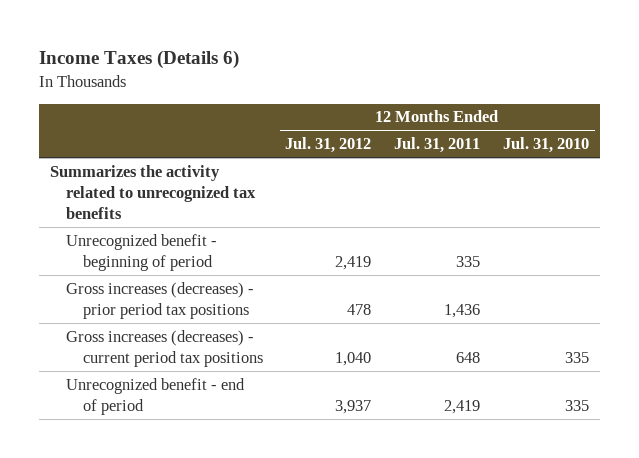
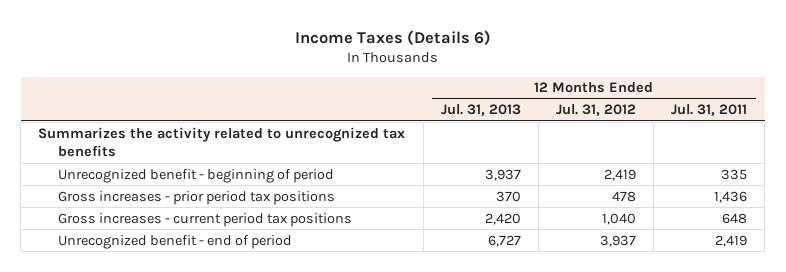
[502,137,589,154] Jul. 31, 2010 -> none
none -> [440,104,521,117] Jul. 31, 2013
[66,281,255,319] Gross increases (decreases) - prior period tax positions -> [58,190,336,205] Gross increases - prior period tax positions
[66,329,263,367] Gross increases (decreases) - current period tax positions -> [58,212,353,227] Gross increases - current period tax positions

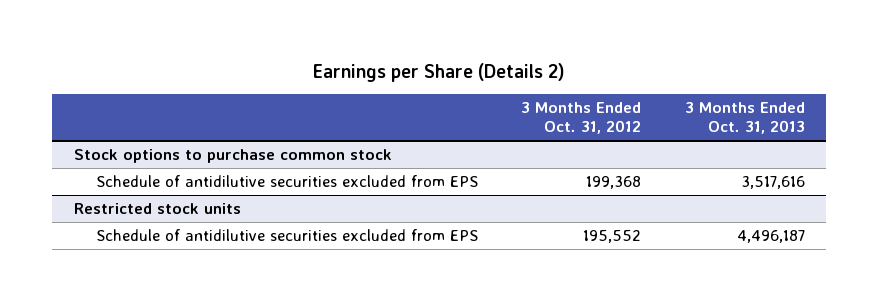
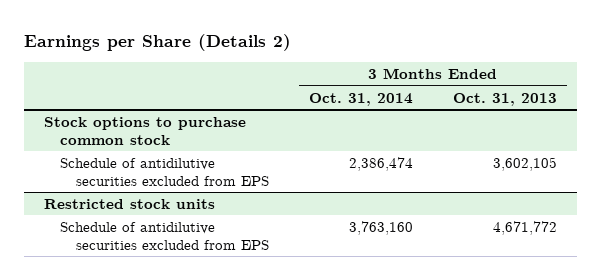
[521,101,642,135] 3 Months Ended Oct. 31, 2012 -> none
none -> [309,92,414,106] Oct. 31, 2014
[740,175,805,189] 3,517,616 -> [493,156,558,171] 3,602,105
[736,229,805,243] 4,496,187 -> [493,220,558,235] 4,671,772

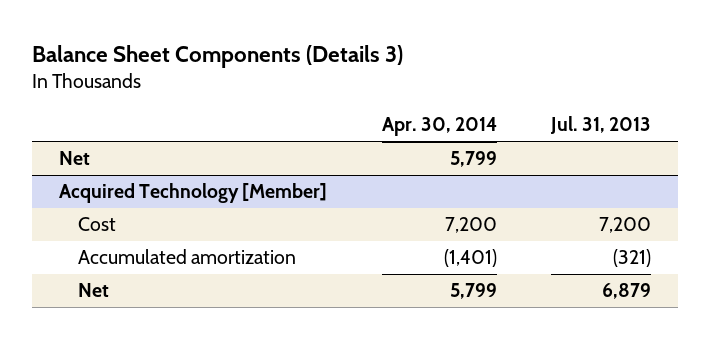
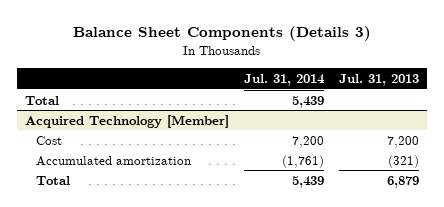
[381,117,497,137] Apr. 30, 2014 -> none
none -> [243,74,325,87] Jul. 31, 2014
[59,151,91,166] Net -> [24,95,59,105] Total
[77,283,109,298] Net -> [35,175,70,185] Total

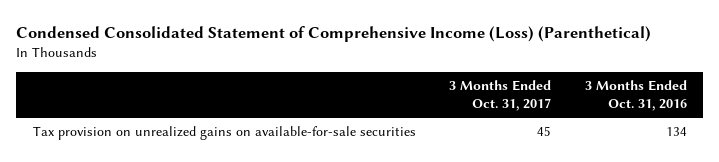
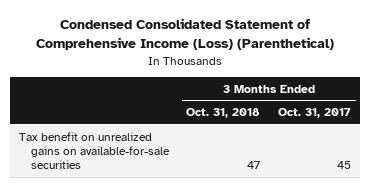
[584,79,687,112] 3 Months Ended Oct. 31, 2016 -> none
none -> [186,108,261,119] Oct. 31, 2018
[32,126,416,141] Tax provision on unrealized gains on available-for-sale securities -> [19,131,170,170] Tax benefit on unrealized gains on available-for-sale securities

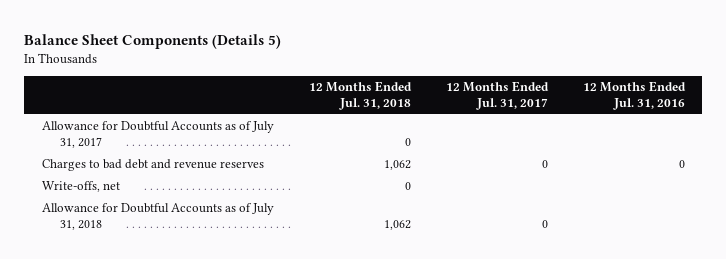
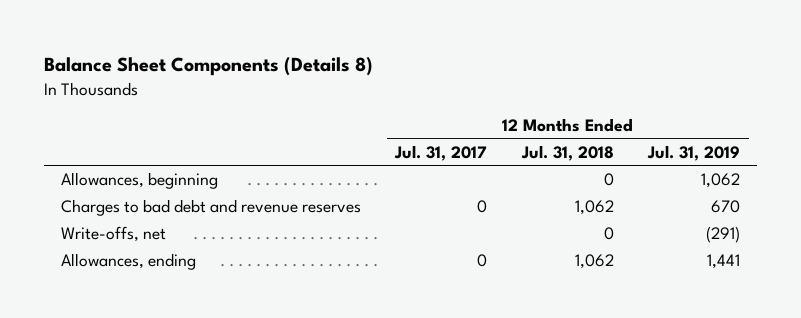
[24,33,282,49] Balance Sheet Components (Details 5) -> [43,56,373,76] Balance Sheet Components (Details 8)
[582,81,686,110] 12 Months Ended Jul. 31, 2016 -> none
none -> [647,144,741,161] Jul. 31, 2019
[41,121,274,149] Allowance for Doubtful Accounts as of July 31, 2017 -> [60,172,218,190] Allowances, beginning
[41,203,274,231] Allowance for Doubtful Accounts as of July 31, 2018 -> [60,253,196,271] Allowances, ending

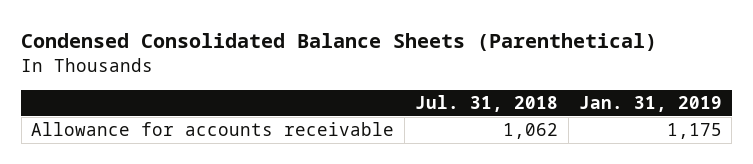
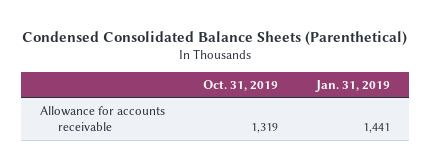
[415,94,559,112] Jul. 31, 2018 -> none
none -> [203,79,279,91] Oct. 31, 2019
[666,123,722,140] 1,175 -> [362,123,390,134] 1,441

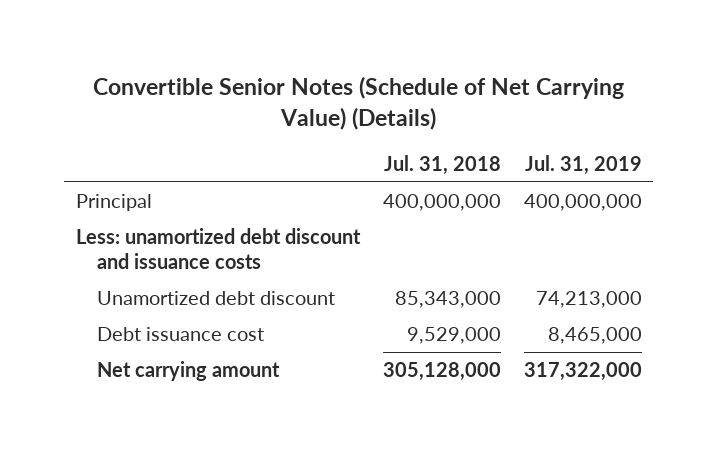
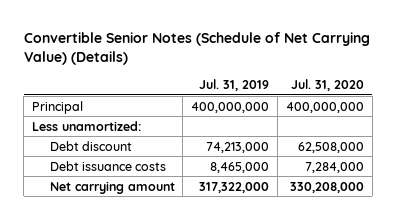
[383,154,501,175] Jul. 31, 2018 -> none
none -> [290,78,364,91] Jul. 31, 2020
[75,228,361,269] Less: unamortized debt discount and issuance costs -> [32,120,142,131] Less unamortized:
[97,291,336,306] Unamortized debt discount -> [49,140,132,151] Debt discount
[97,327,265,342] Debt issuance cost -> [49,160,166,171] Debt issuance costs

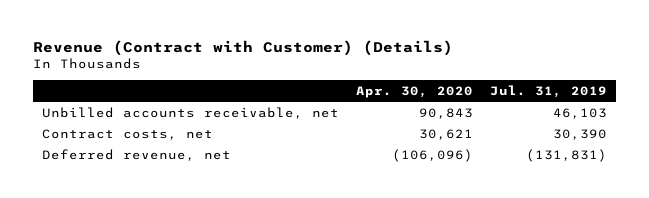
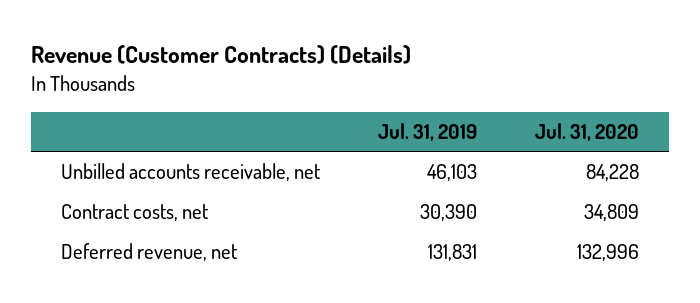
[32,39,453,56] Revenue (Contract with Customer) (Details) -> [31,45,412,65] Revenue (Customer Contracts) (Details)
[355,85,473,98] Apr. 30, 2020 -> none
none -> [535,122,640,141] Jul. 31, 2020
[526,148,608,162] (131,831) -> [428,244,478,262] 131,831

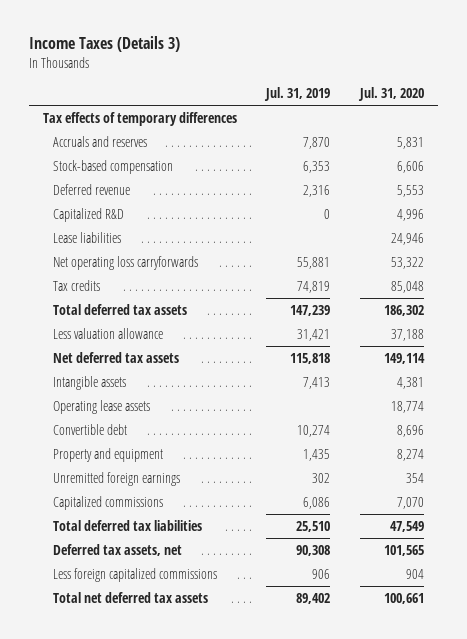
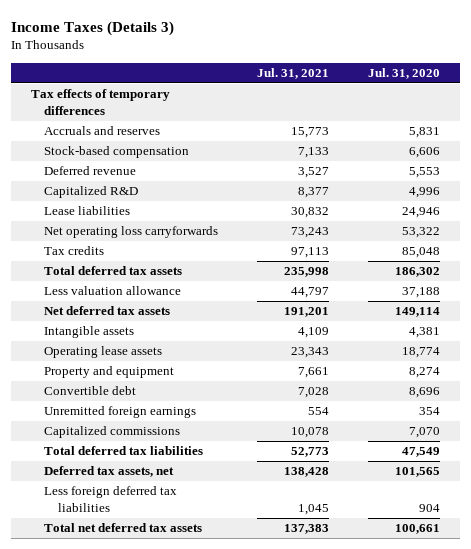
[264,86,331,101] Jul. 31, 2019 -> none
none -> [257,68,330,80] Jul. 31, 2021
[52,423,127,435] Convertible debt -> [44,386,137,396] Convertible debt
[52,567,217,582] Less foreign capitalized commissions -> [44,486,178,513] Less foreign deferred tax liabilities

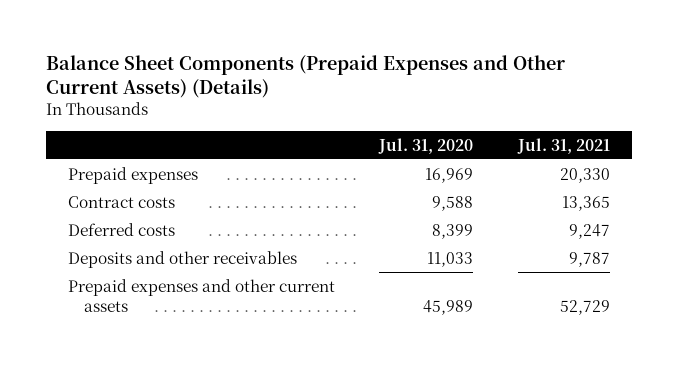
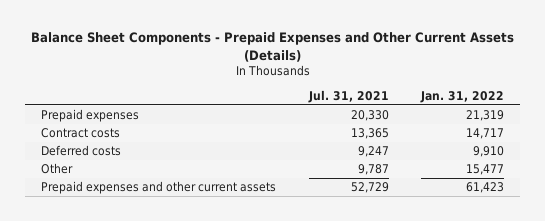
[46,55,566,99] Balance Sheet Components (Prepaid Expenses and Other Current Assets) (Details) -> [30,32,514,63] Balance Sheet Components - Prepaid Expenses and Other Current Assets (Details)
[378,137,474,154] Jul. 31, 2020 -> none
none -> [420,91,505,104] Jan. 31, 2022
[68,250,298,268] Deposits and other receivables -> [40,163,73,175] Other

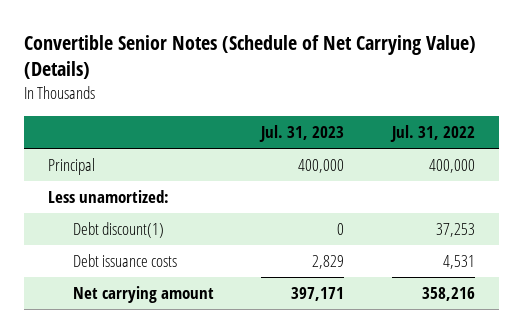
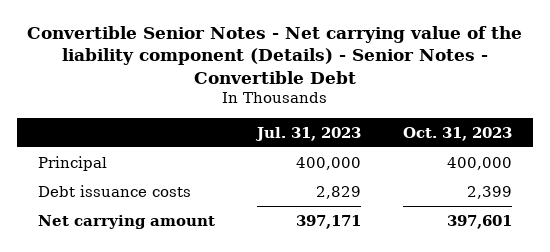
[24,35,477,80] Convertible Senior Notes (Schedule of Net Carrying Value) (Details) -> [26,26,522,84] Convertible Senior Notes - Net carrying value of the liability component (Details) - Senior Notes - Convertible Debt
[389,125,475,143] Jul. 31, 2022 -> none
none -> [403,126,513,141] Oct. 31, 2023
[48,190,170,204] Less unamortized: -> none
[73,222,165,239] Debt discount(1) -> none

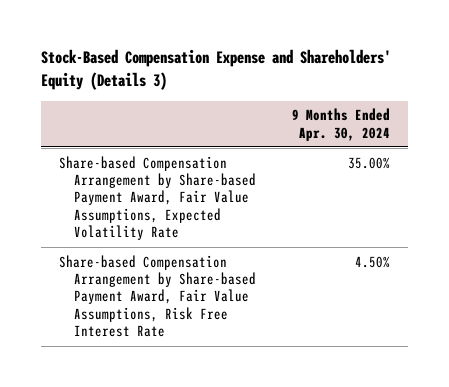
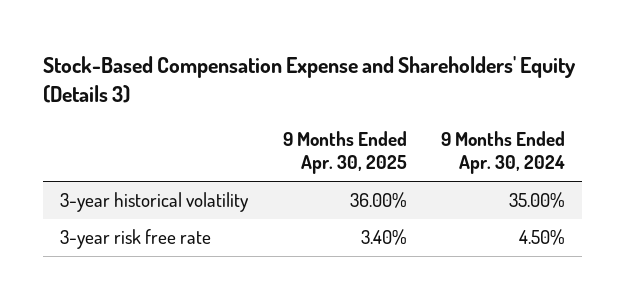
none -> [282,130,407,175] 9 Months Ended Apr. 30, 2025
[58,155,257,241] Share-based Compensation Arrangement by Share-based Payment Award, Fair Value Assumptions, Expected Volatility Rate -> [60,192,250,213] 3-year historical volatility
[58,254,257,338] Share-based Compensation Arrangement by Share-based Payment Award, Fair Value Assumptions, Risk Free Interest Rate -> [60,229,212,250] 3-year risk free rate

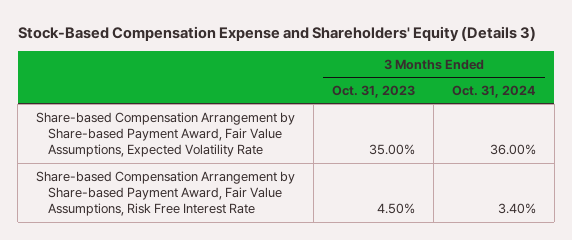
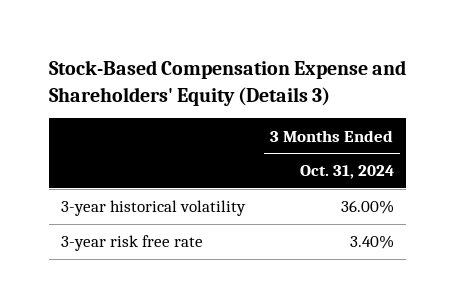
[331,84,415,98] Oct. 31, 2023 -> none
[36,111,296,158] Share-based Compensation Arrangement by Share-based Payment Award, Fair Value Assumptions, Expected Volatility Rate -> [61,200,247,217] 3-year historical volatility
[36,170,296,217] Share-based Compensation Arrangement by Share-based Payment Award, Fair Value Assumptions, Risk Free Interest Rate -> [61,235,204,252] 3-year risk free rate

